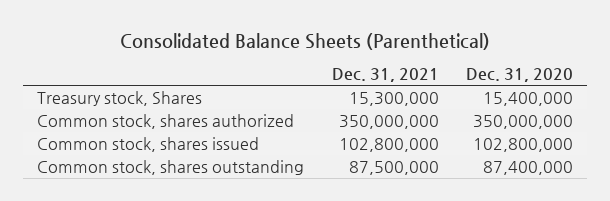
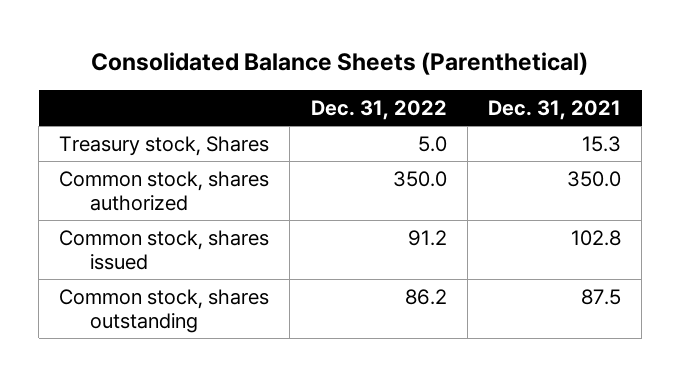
[466,68,574,83] Dec. 31, 2020 -> none
none -> [310,99,447,120] Dec. 31, 2022
[348,91,439,106] 15,300,000 -> [581,135,621,152] 15.3
[338,114,439,129] 350,000,000 -> [566,170,621,187] 350.0
[338,137,439,152] 102,800,000 -> [570,229,621,246] 102.8
[348,160,439,175] 87,500,000 -> [580,288,621,305] 87.5

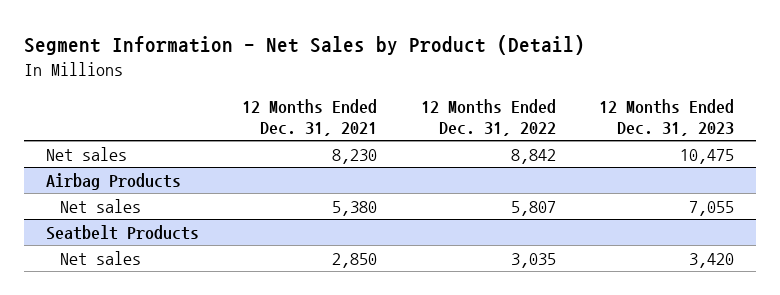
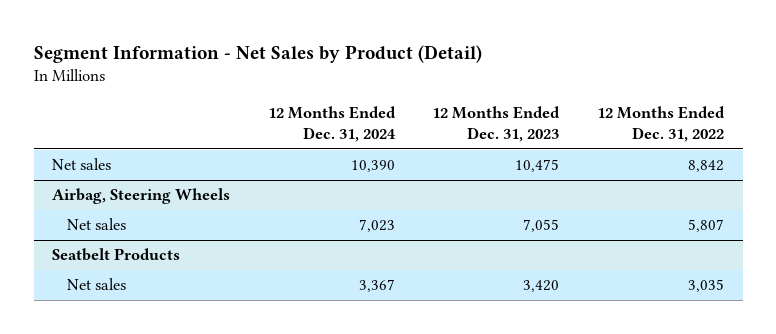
[242,99,378,136] 12 Months Ended Dec. 31, 2021 -> none
none -> [267,105,396,142] 12 Months Ended Dec. 31, 2024
[45,172,181,190] Airbag Products -> [52,188,231,205] Airbag, Steering Wheels

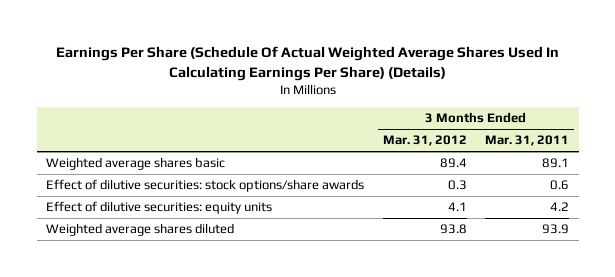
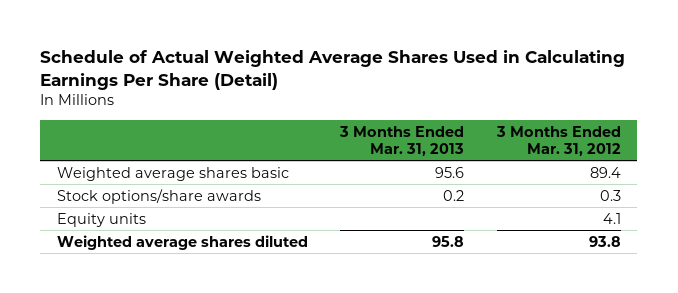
[55,45,559,81] Earnings Per Share (Schedule Of Actual Weighted Average Shares Used In Calculating Earnings Per Share) (Details) -> [40,49,626,90] Schedule of Actual Weighted Average Shares Used in Calculating Earnings Per Share (Detail)
[485,135,570,147] Mar. 31, 2011 -> none
none -> [339,125,465,156] 3 Months Ended Mar. 31, 2013
[46,179,365,193] Effect of dilutive securities: stock options/share awards -> [56,188,261,204] Stock options/share awards
[46,201,273,215] Effect of dilutive securities: equity units -> [56,212,146,227] Equity units

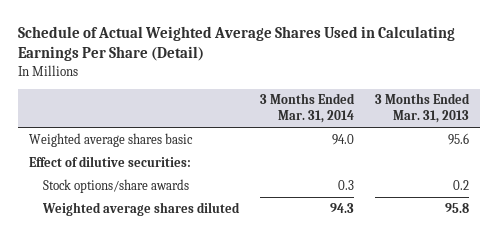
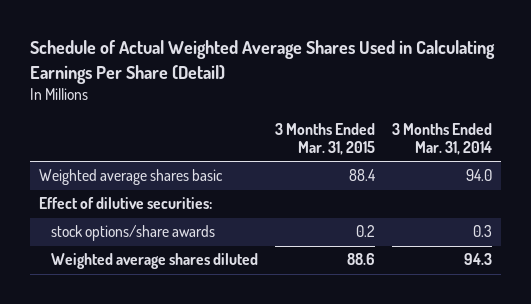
[375,93,471,124] 3 Months Ended Mar. 31, 2013 -> none
none -> [275,122,376,155] 3 Months Ended Mar. 31, 2015
[42,178,189,193] Stock options/share awards -> [50,225,215,242] stock options/share awards

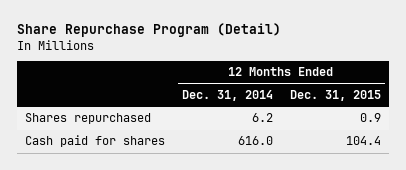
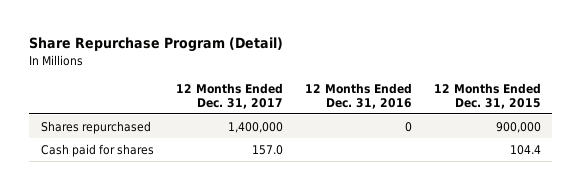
[181,89,273,101] Dec. 31, 2014 -> none
none -> [175,82,283,109] 12 Months Ended Dec. 31, 2017
none -> [305,82,413,109] 12 Months Ended Dec. 31, 2016
[359,113,381,123] 0.9 -> [496,121,542,133] 900,000

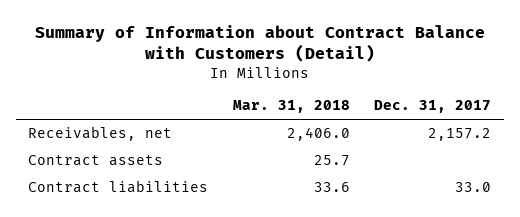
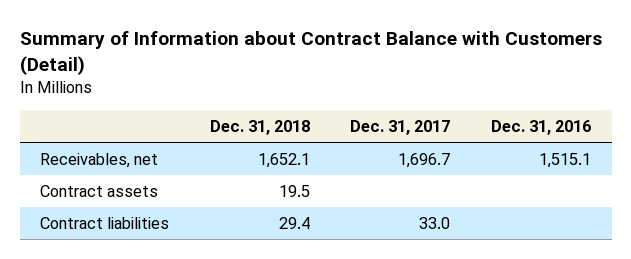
[232,100,350,114] Mar. 31, 2018 -> none
none -> [209,119,310,135] Dec. 31, 2018
none -> [491,119,592,135] Dec. 31, 2016
[428,128,492,142] 2,157.2 -> [398,152,451,168] 1,696.7

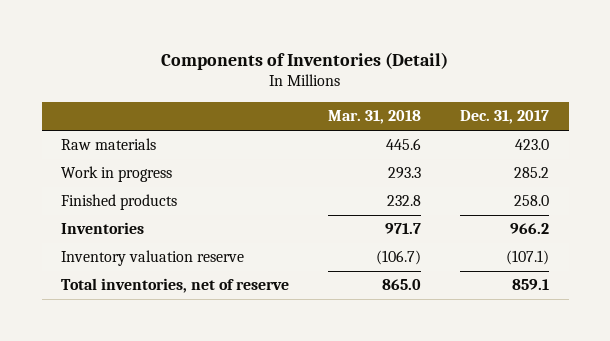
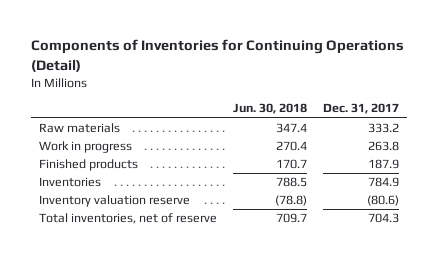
[161,51,449,70] Components of Inventories (Detail) -> [30,39,404,72] Components of Inventories for Continuing Operations (Detail)
[328,110,422,125] Mar. 31, 2018 -> none
none -> [232,103,307,115] Jun. 30, 2018
[515,139,550,151] 423.0 -> [367,123,399,134] 333.2
[514,167,550,179] 285.2 -> [367,141,399,152] 263.8
[514,195,550,207] 258.0 -> [367,159,399,170] 187.9
[510,223,550,235] 966.2 -> [367,177,399,188] 784.9
[506,250,550,266] (107.1) -> [366,195,399,207] (80.6)
[512,279,550,291] 859.1 -> [367,213,399,224] 704.3

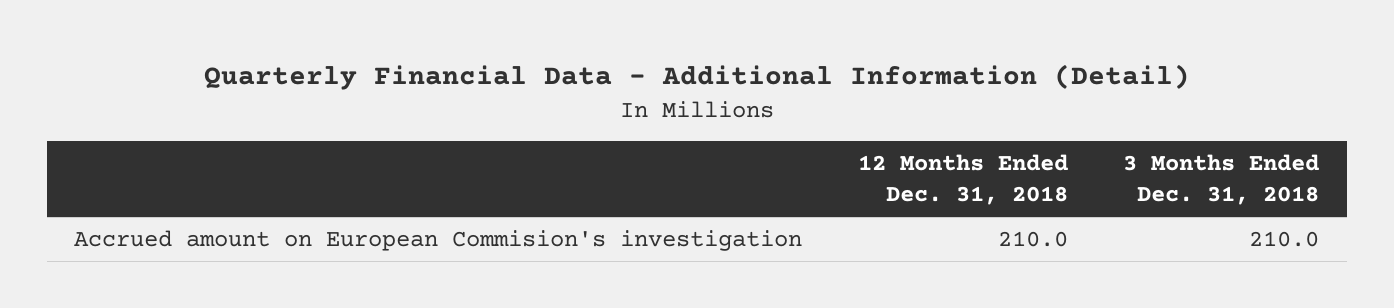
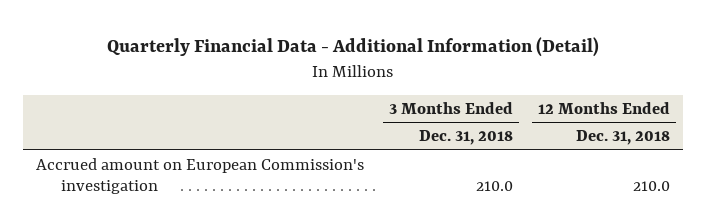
[74,230,803,252] Accrued amount on European Commision's investigation -> [35,157,364,195] Accrued amount on European Commission's investigation

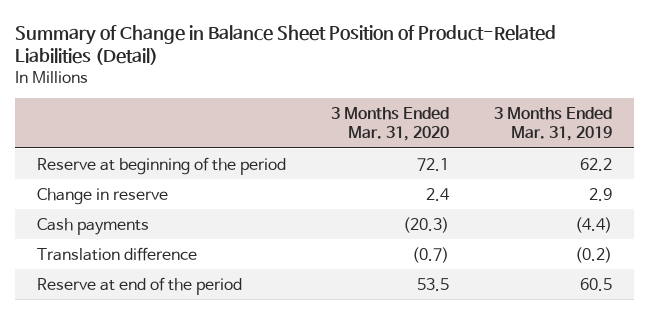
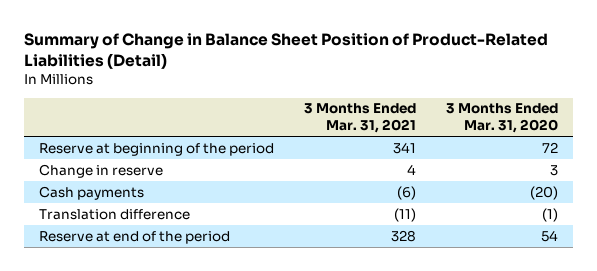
[493,106,612,142] 3 Months Ended Mar. 31, 2019 -> none
none -> [304,103,417,134] 3 Months Ended Mar. 31, 2021
[417,157,450,171] 72.1 -> [542,141,559,153] 72
[426,187,451,201] 2.4 -> [550,164,559,176] 3
[403,216,450,233] (20.3) -> [530,185,559,200] (20)
[412,246,450,263] (0.7) -> [542,207,559,222] (1)
[417,277,450,291] 53.5 -> [541,229,559,242] 54

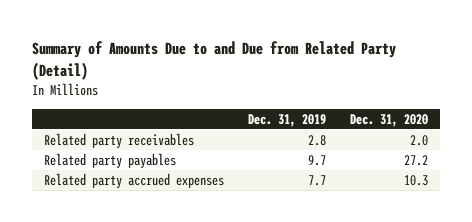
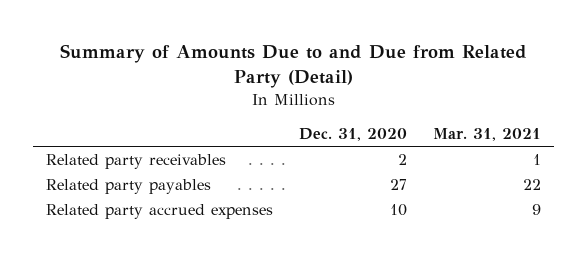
[248,113,327,127] Dec. 31, 2019 -> none
none -> [432,127,541,141] Mar. 31, 2021
[410,135,429,147] 2.0 -> [398,154,408,166] 2
[404,155,429,167] 27.2 -> [390,179,408,191] 27
[404,175,429,187] 10.3 -> [390,204,408,217] 10

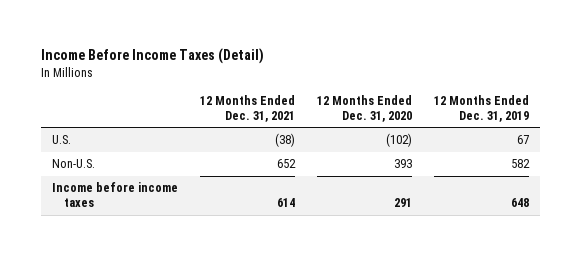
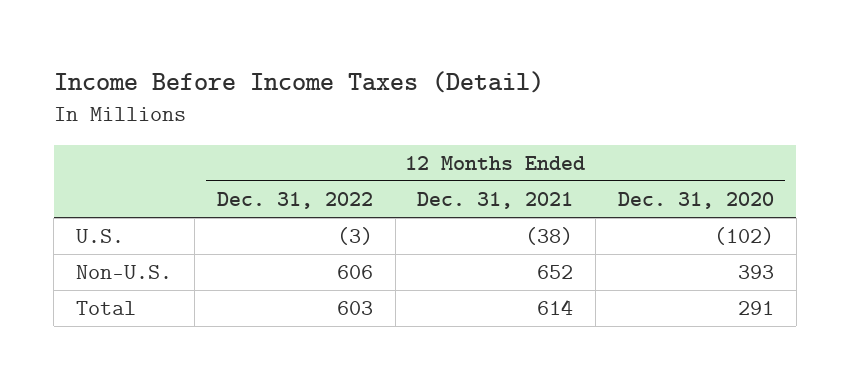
[434,95,530,122] 12 Months Ended Dec. 31, 2019 -> none
none -> [216,192,373,210] Dec. 31, 2022
[51,182,178,207] Income before income taxes -> [76,301,137,316] Total

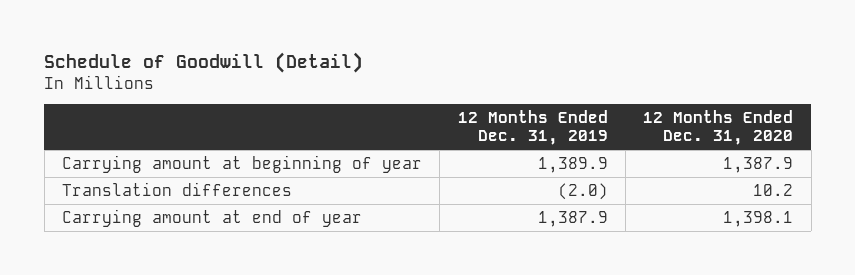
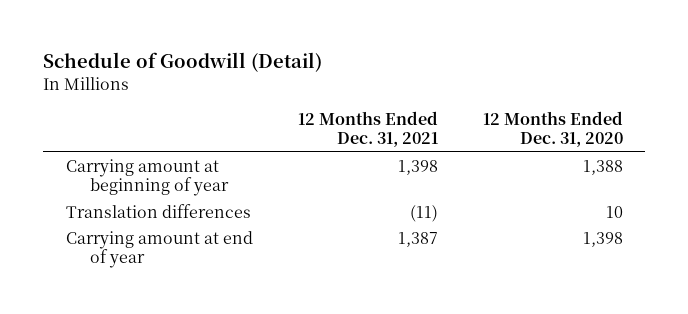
[457,110,608,146] 12 Months Ended Dec. 31, 2019 -> none
none -> [297,110,438,148] 12 Months Ended Dec. 31, 2021
[723,157,794,174] 1,387.9 -> [582,160,623,176] 1,388
[753,184,794,197] 10.2 -> [605,206,623,219] 10
[723,211,794,228] 1,398.1 -> [582,232,623,248] 1,398

